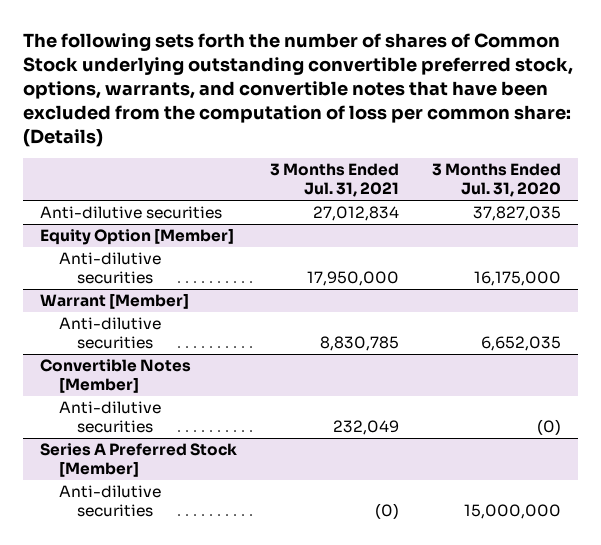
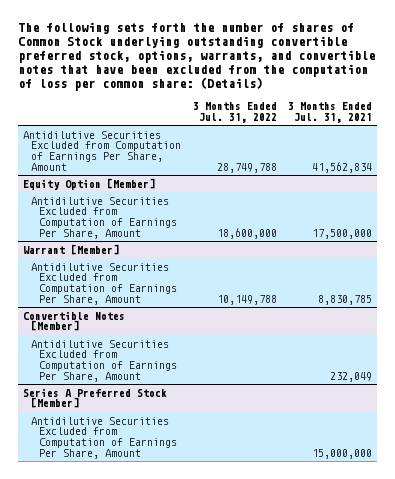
[432,163,562,198] 3 Months Ended Jul. 31, 2020 -> none
none -> [192,102,277,123] 3 Months Ended Jul. 31, 2022
[39,206,222,220] Anti-dilutive securities -> none
none -> [23,130,182,171] Antidilutive Securities Excluded from Computation of Earnings Per Share, Amount
[58,252,161,284] Anti-dilutive securities -> none
none -> [31,196,178,239] Antidilutive Securities Excluded from Computation of Earnings Per Share, Amount
[58,317,161,349] Anti-dilutive securities -> [31,262,178,305] Antidilutive Securities Excluded from Computation of Earnings Per Share, Amount
[58,401,161,433] Anti-dilutive securities -> [31,339,178,382] Antidilutive Securities Excluded from Computation of Earnings Per Share, Amount
[58,485,161,517] Anti-dilutive securities -> none
none -> [31,416,178,459] Antidilutive Securities Excluded from Computation of Earnings Per Share, Amount

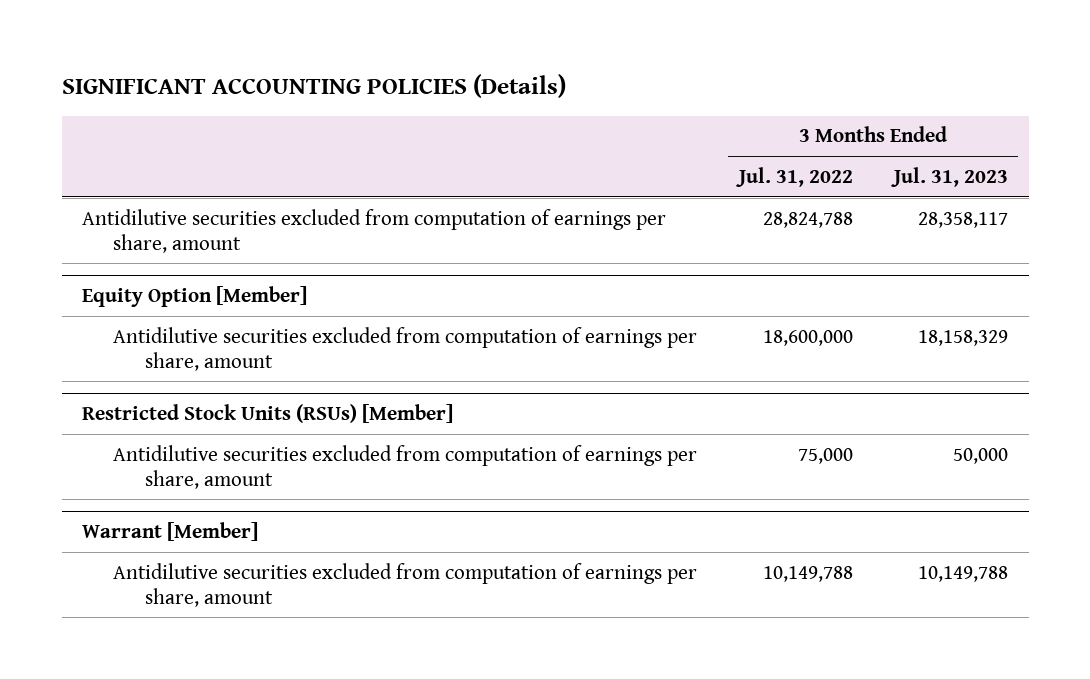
[17,21,375,92] The following sets forth the number of shares of Common Stock underlying outstanding convertible preferred stock, options, warrants, and convertible notes that have been excluded from the computation of loss per common share: (Details) -> [61,74,566,99] SIGNIFICANT ACCOUNTING POLICIES (Details)
[287,102,372,123] 3 Months Ended Jul. 31, 2021 -> none
none -> [890,166,1008,187] Jul. 31, 2023
[23,130,182,171] Antidilutive Securities Excluded from Computation of Earnings Per Share, Amount -> [82,208,667,253] Antidilutive securities excluded from computation of earnings per share, amount
[216,162,277,173] 28,749,788 -> [762,211,853,228] 28,824,788
[31,196,178,239] Antidilutive Securities Excluded from Computation of Earnings Per Share, Amount -> [113,326,698,371] Antidilutive securities excluded from computation of earnings per share, amount
none -> [82,404,454,424] Restricted Stock Units (RSUs) [Member]
none -> [113,444,698,489] Antidilutive securities excluded from computation of earnings per share, amount
[23,310,126,332] Convertible Notes [Member] -> none
[31,339,178,382] Antidilutive Securities Excluded from Computation of Earnings Per Share, Amount -> none
[23,387,168,409] Series A Preferred Stock [Member] -> none
[31,416,178,459] Antidilutive Securities Excluded from Computation of Earnings Per Share, Amount -> none
[31,262,178,305] Antidilutive Securities Excluded from Computation of Earnings Per Share, Amount -> [113,562,698,607] Antidilutive securities excluded from computation of earnings per share, amount

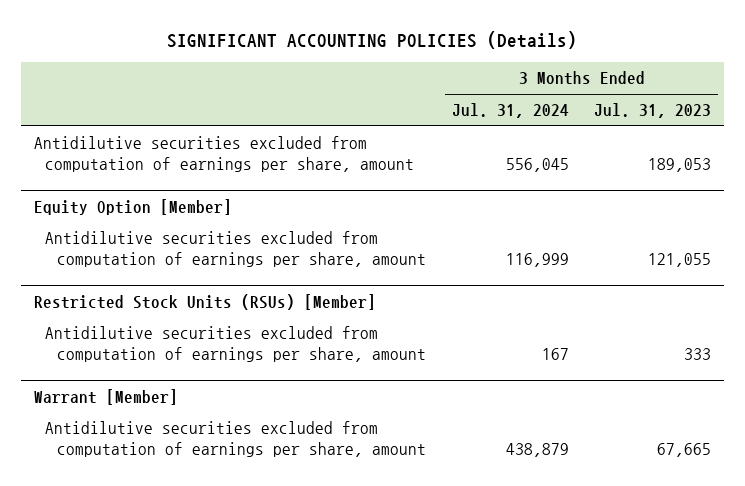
[735,166,853,187] Jul. 31, 2022 -> none
none -> [451,103,569,119] Jul. 31, 2024
[917,211,1008,228] 28,358,117 -> [648,158,712,173] 189,053
[917,329,1008,346] 18,158,329 -> [648,253,712,268] 121,055
[952,447,1008,464] 50,000 -> [684,348,712,361] 333
[917,565,1008,582] 10,149,788 -> [657,443,712,458] 67,665

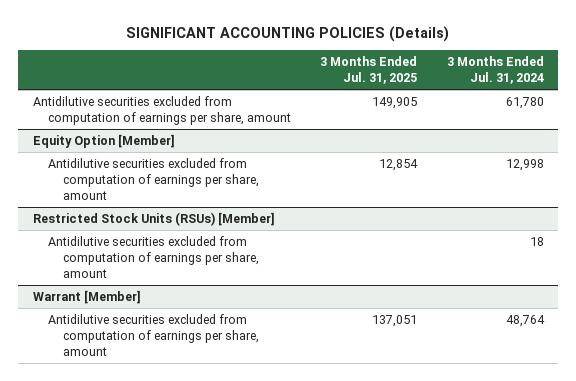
[594,103,712,119] Jul. 31, 2023 -> none
none -> [320,56,418,85] 3 Months Ended Jul. 31, 2025
[505,158,569,173] 556,045 -> [505,97,544,110] 61,780
[505,253,569,268] 116,999 -> [505,159,544,172] 12,998
[541,348,569,361] 167 -> [529,237,544,247] 18
[505,443,569,458] 438,879 -> [505,315,545,328] 48,764

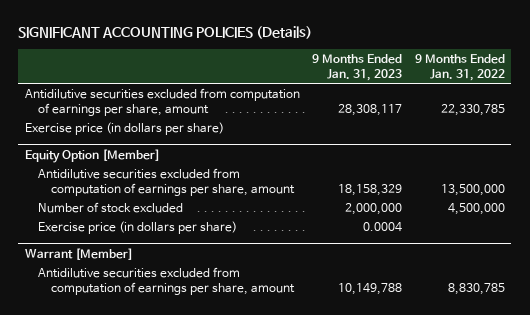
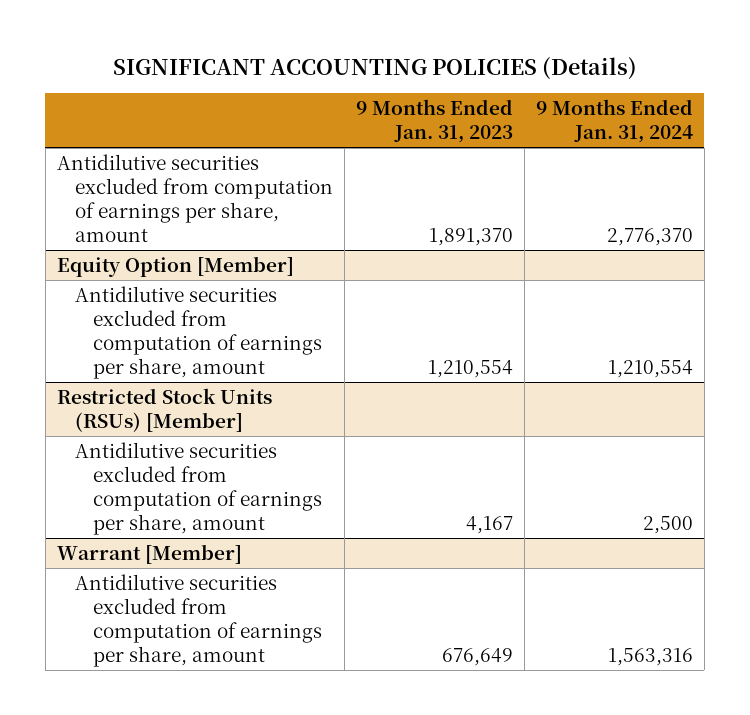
[415,53,506,82] 9 Months Ended Jan. 31, 2022 -> none
none -> [535,99,693,144] 9 Months Ended Jan. 31, 2024
[24,121,224,135] Exercise price (in dollars per share) -> none
[338,104,403,117] 28,308,117 -> [428,228,513,247] 1,891,370
[38,201,184,213] Number of stock excluded -> none
[38,220,238,234] Exercise price (in dollars per share) -> none
[338,184,403,197] 18,158,329 -> [427,360,513,379] 1,210,554
none -> [56,387,272,432] Restricted Stock Units (RSUs) [Member]
none -> [75,441,323,536] Antidilutive securities excluded from computation of earnings per share, amount
[338,283,403,296] 10,149,788 -> [441,648,513,667] 676,649

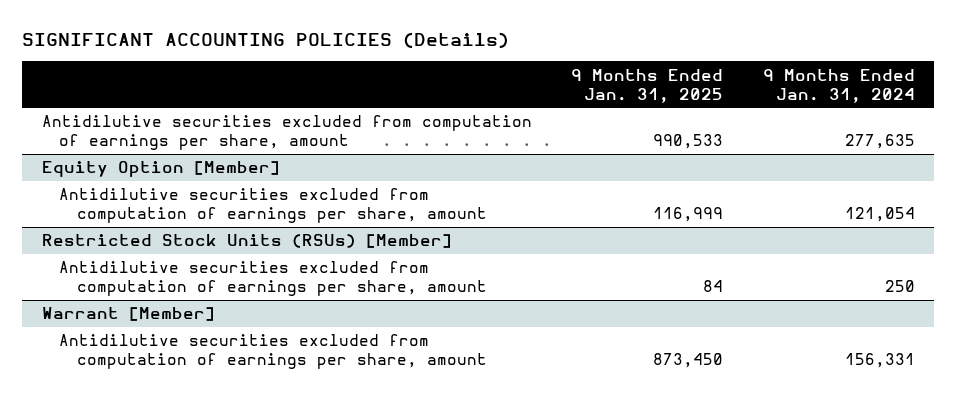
[355,99,513,144] 9 Months Ended Jan. 31, 2023 -> none
none -> [571,68,724,103] 9 Months Ended Jan. 31, 2025
[606,228,693,247] 2,776,370 -> [844,134,915,150] 277,635
[607,360,693,379] 1,210,554 -> [844,207,915,223] 121,054
[642,516,693,535] 2,500 -> [884,280,915,293] 250
[607,648,693,667] 1,563,316 -> [844,353,915,369] 156,331

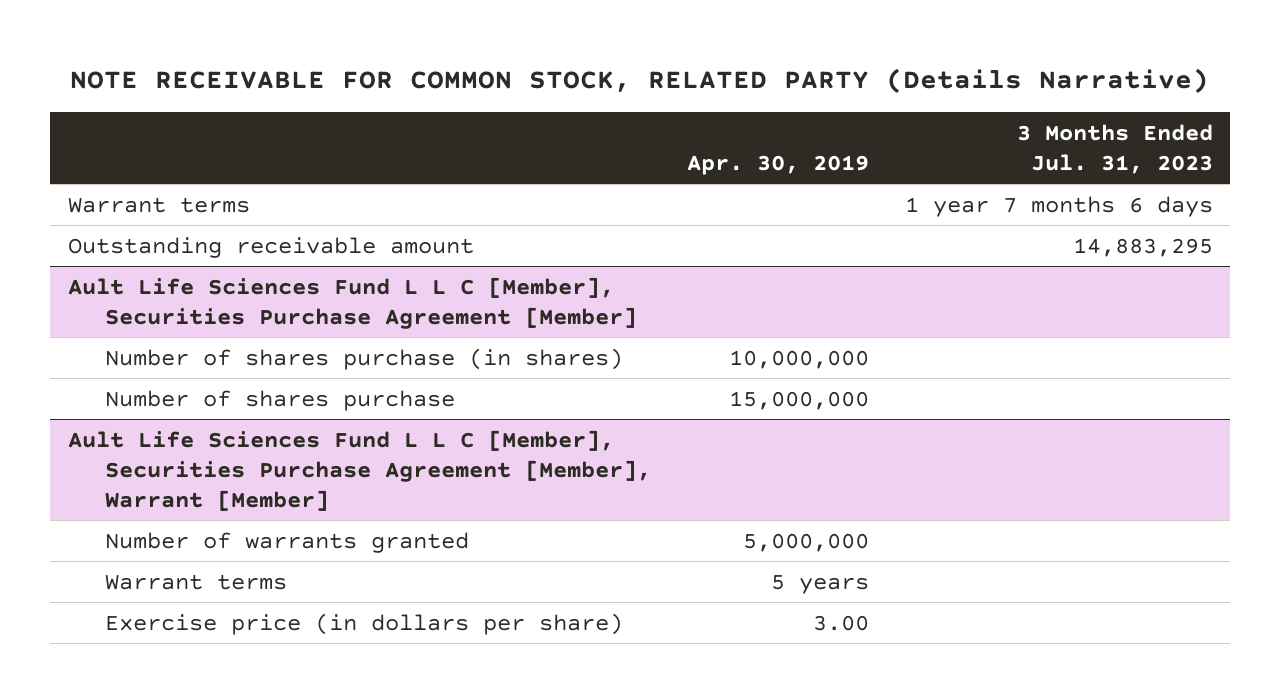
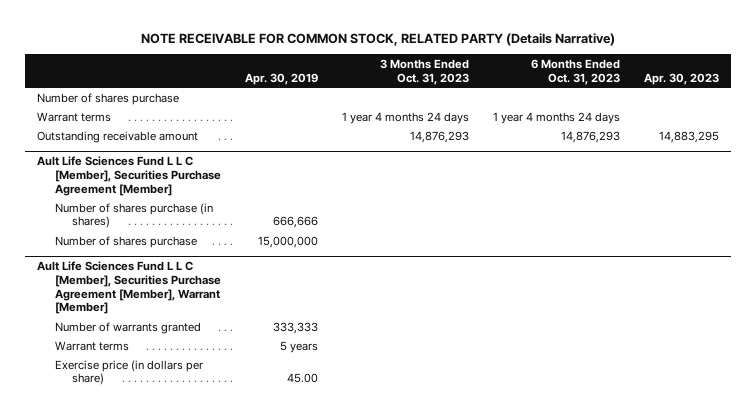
[1016,123,1213,174] 3 Months Ended Jul. 31, 2023 -> none
none -> [379,59,469,85] 3 Months Ended Oct. 31, 2023
none -> [530,59,620,85] 6 Months Ended Oct. 31, 2023
none -> [643,72,719,85] Apr. 30, 2023
none -> [37,92,180,105] Number of shares purchase
[728,349,869,369] 10,000,000 -> [272,216,318,229] 666,666
[742,532,869,552] 5,000,000 -> [272,321,318,334] 333,333
[812,614,869,631] 3.00 -> [286,373,318,384] 45.00

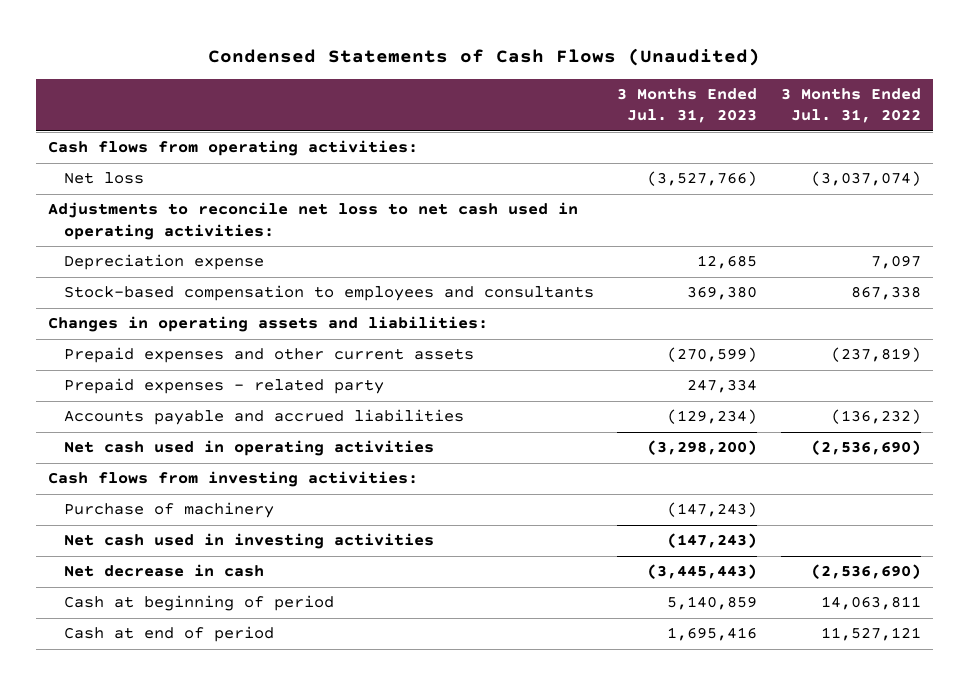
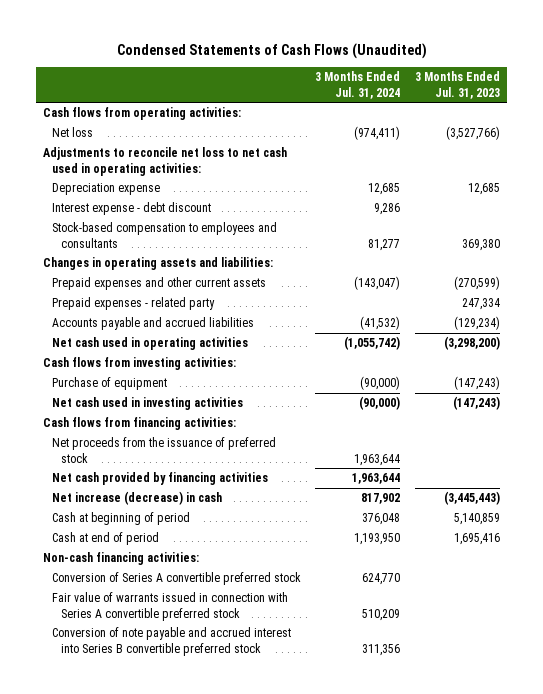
[781,88,922,124] 3 Months Ended Jul. 31, 2022 -> none
none -> [315,71,401,99] 3 Months Ended Jul. 31, 2024
none -> [52,202,212,216] Interest expense - debt discount
[63,502,274,519] Purchase of machinery -> [52,377,168,391] Purchase of equipment
none -> [43,417,237,431] Cash flows from financing activities:
none -> [52,437,277,463] Net proceeds from the issuance of preferred stock
none -> [52,472,269,486] Net cash provided by financing activities
[63,564,264,578] Net decrease in cash -> [52,491,223,506] Net increase (decrease) in cash
none -> [43,552,200,566] Non-cash financing activities:
none -> [52,572,302,586] Conversion of Series A convertible preferred stock
none -> [52,592,289,621] Fair value of warrants issued in connection with Series A convertible preferred stock
none -> [52,627,292,656] Conversion of note payable and accrued interest into Series B convertible preferred stock

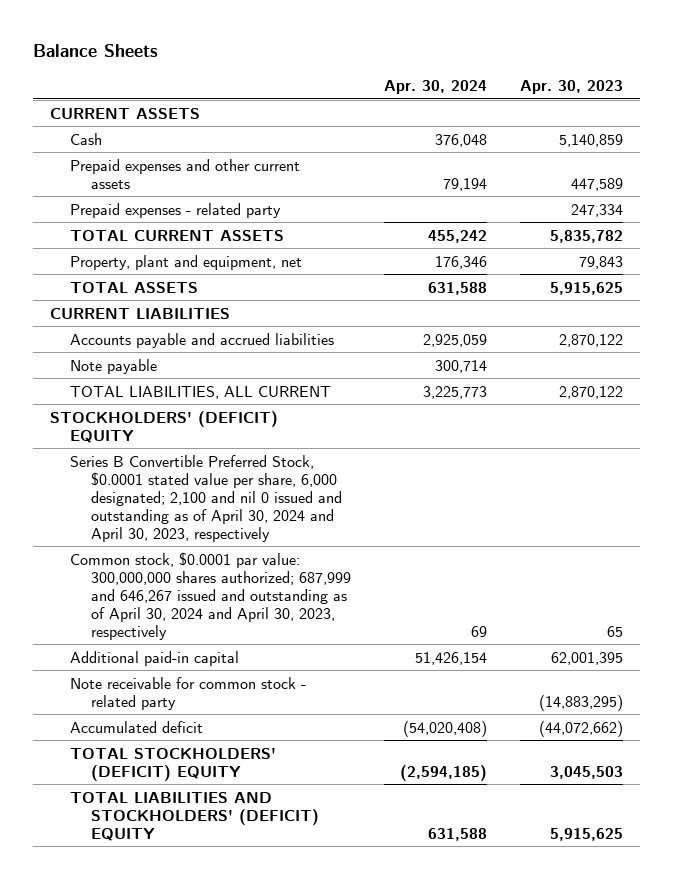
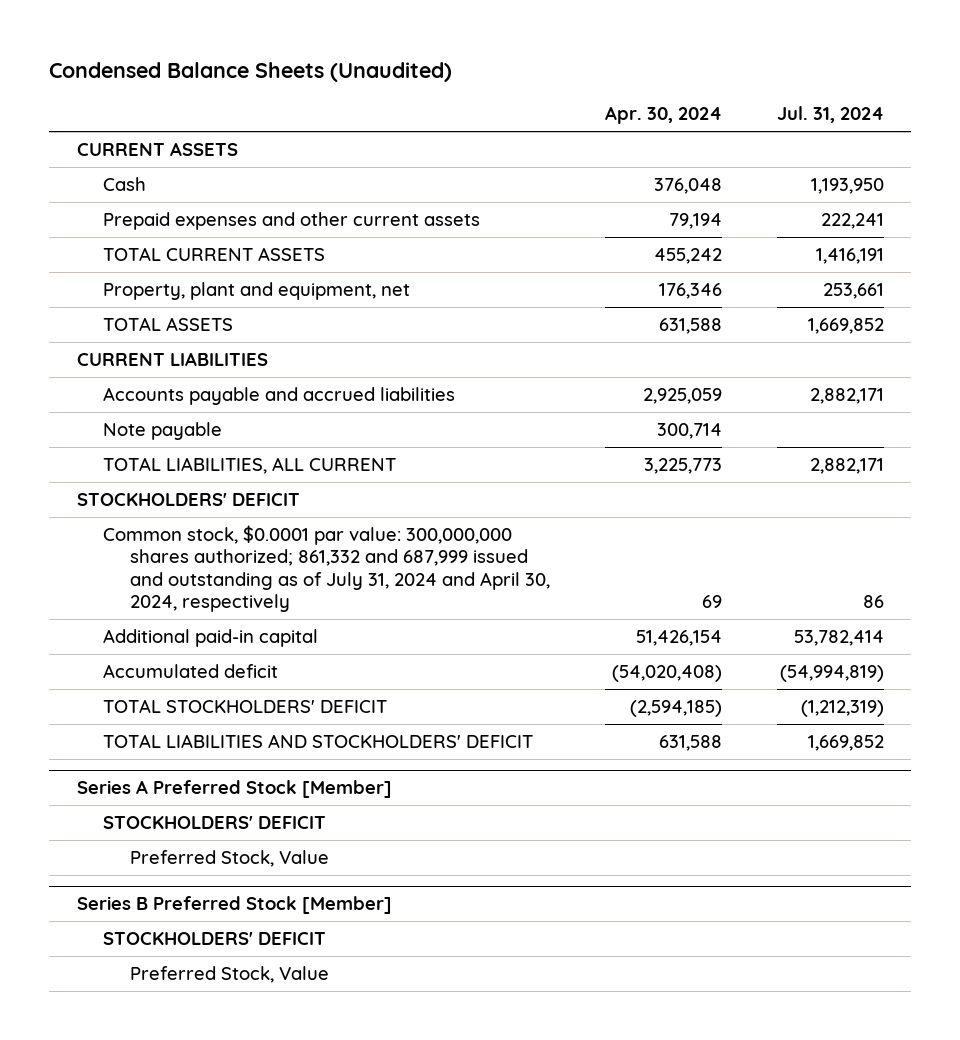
[32,43,158,57] Balance Sheets -> [49,61,453,82] Condensed Balance Sheets (Unaudited)
[520,79,624,94] Apr. 30, 2023 -> none
none -> [776,106,884,124] Jul. 31, 2024
[70,202,282,218] Prepaid expenses - related party -> none
[70,454,342,542] Series B Convertible Preferred Stock, $0.0001 stated value per share, 6,000 designated; 2,100 and nil 0 issued and outstanding as of April 30, 2024 and April 30, 2023, respectively -> none
[49,410,278,443] STOCKHOLDERS' (DEFICIT) EQUITY -> [76,492,300,506] STOCKHOLDERS' DEFICIT
[70,551,351,640] Common stock, $0.0001 par value: 300,000,000 shares authorized; 687,999 and 646,267 issued and outstanding as of April 30, 2024 and April 30, 2023, respectively -> [103,524,550,613] Common stock, $0.0001 par value: 300,000,000 shares authorized; 861,332 and 687,999 issued and outstanding as of July 31, 2024 and April 30, 2024, respectively
[70,676,307,710] Note receivable for common stock - related party -> none
[70,747,277,781] TOTAL STOCKHOLDERS' (DEFICIT) EQUITY -> [103,698,388,713] TOTAL STOCKHOLDERS' DEFICIT
[70,791,319,841] TOTAL LIABILITIES AND STOCKHOLDERS' (DEFICIT) EQUITY -> [103,733,534,748] TOTAL LIABILITIES AND STOCKHOLDERS' DEFICIT
none -> [76,780,392,799] Series A Preferred Stock [Member]
none -> [103,815,327,829] STOCKHOLDERS' DEFICIT
none -> [129,849,329,867] Preferred Stock, Value
none -> [76,896,392,915] Series B Preferred Stock [Member]
none -> [103,931,327,945] STOCKHOLDERS' DEFICIT
none -> [129,965,329,983] Preferred Stock, Value

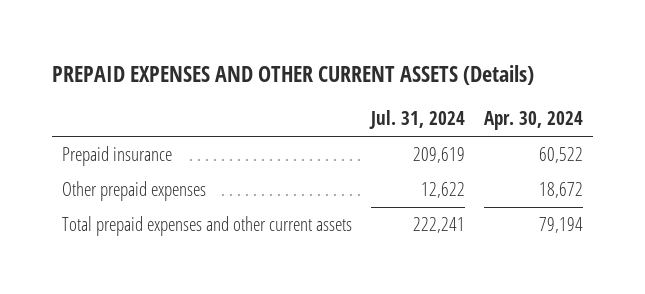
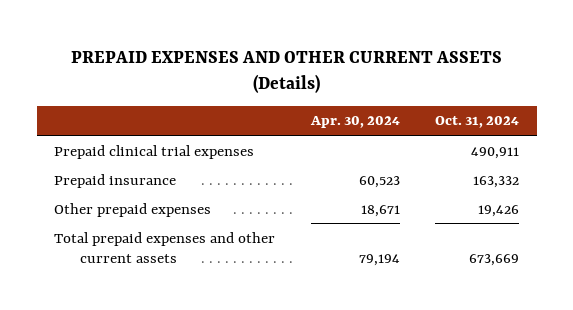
[369,110,466,130] Jul. 31, 2024 -> none
none -> [434,116,519,129] Oct. 31, 2024
none -> [54,144,255,159] Prepaid clinical trial expenses
[539,147,584,164] 60,522 -> [358,175,400,188] 60,523
[539,182,584,199] 18,672 -> [360,204,400,217] 18,671

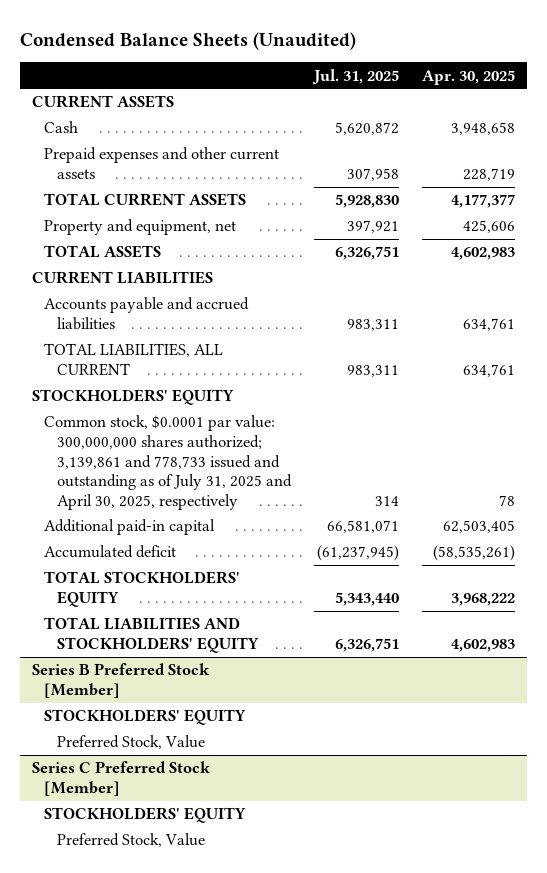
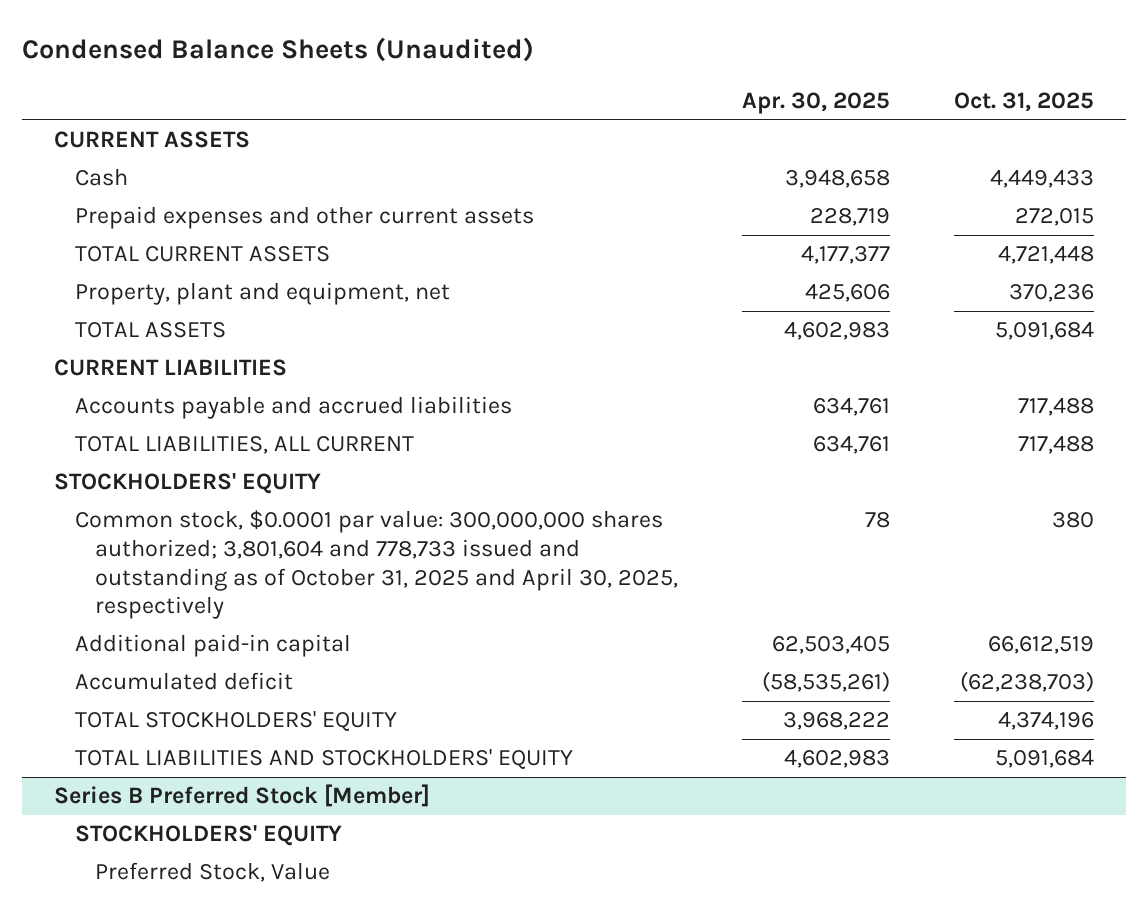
[312,68,400,84] Jul. 31, 2025 -> none
none -> [954,92,1095,113] Oct. 31, 2025
[44,219,237,236] Property and equipment, net -> [74,282,450,306] Property, plant and equipment, net
[44,415,293,510] Common stock, $0.0001 par value: 300,000,000 shares authorized; 3,139,861 and 778,733 issued and outstanding as of July 31, 2025 and April 30, 2025, respectively -> [74,510,679,620] Common stock, $0.0001 par value: 300,000,000 shares authorized; 3,801,604 and 778,733 issued and outstanding as of October 31, 2025 and April 30, 2025, respectively
[31,761,210,796] Series C Preferred Stock [Member] -> none
[44,807,247,824] STOCKHOLDERS' EQUITY -> none
[57,833,206,848] Preferred Stock, Value -> none

